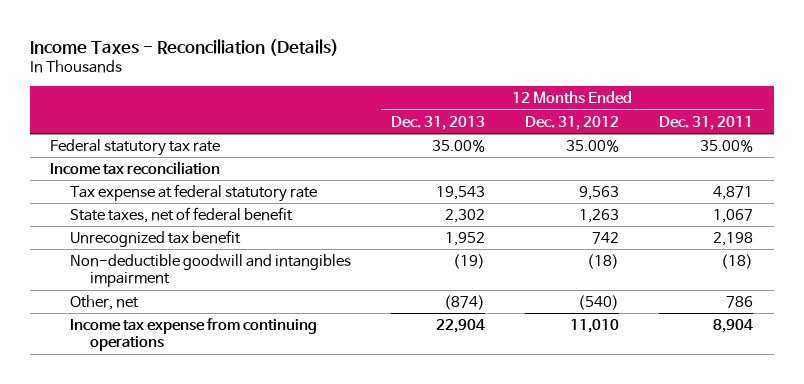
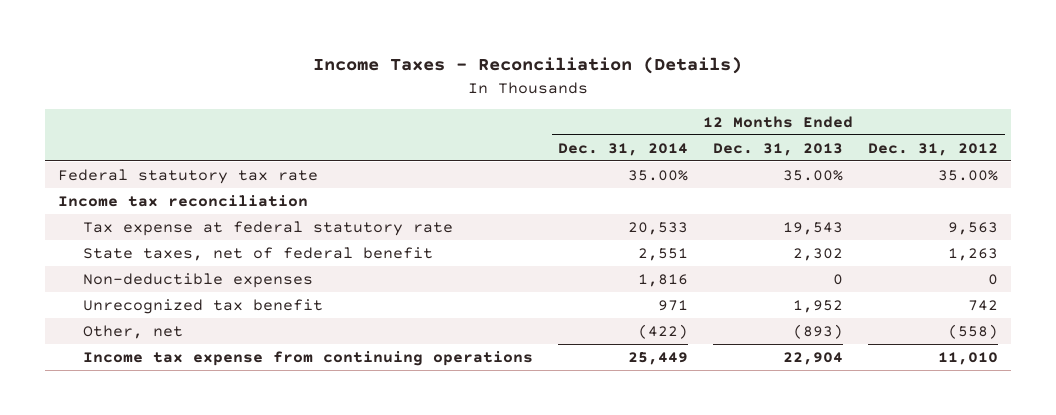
[659,115,754,130] Dec. 31, 2011 -> none
none -> [557,142,688,156] Dec. 31, 2014
none -> [82,272,313,288] Non-deductible expenses
[70,253,352,288] Non-deductible goodwill and intangibles impairment -> none
[444,294,486,310] (874) -> [793,323,844,339] (893)
[578,294,620,310] (540) -> [948,323,999,339] (558)

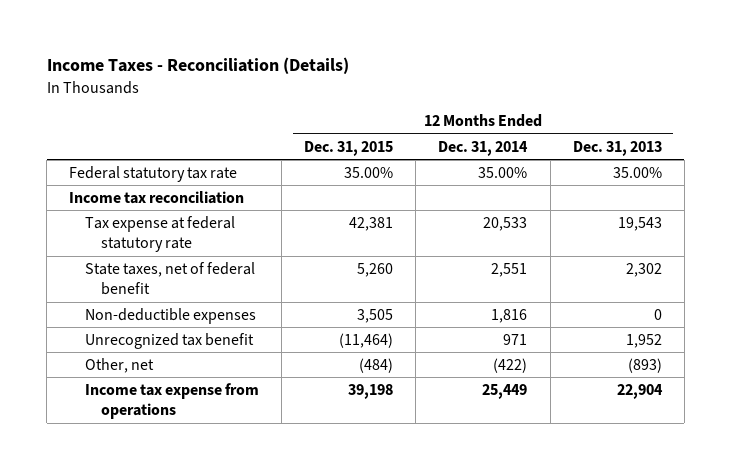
[868,142,999,156] Dec. 31, 2012 -> none
none -> [304,140,394,156] Dec. 31, 2015
[82,350,533,366] Income tax expense from continuing operations -> [85,382,260,420] Income tax expense from operations

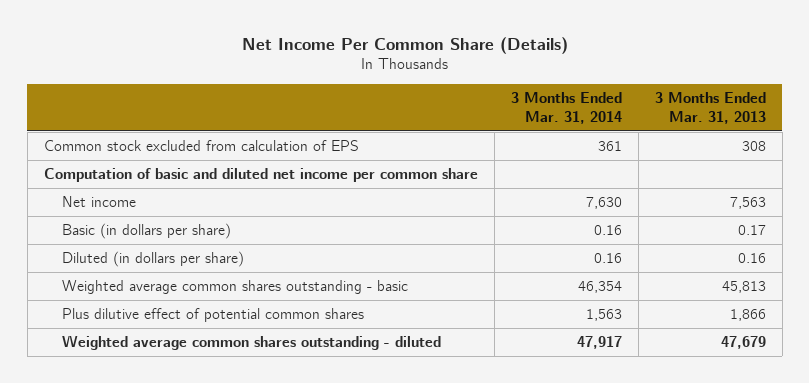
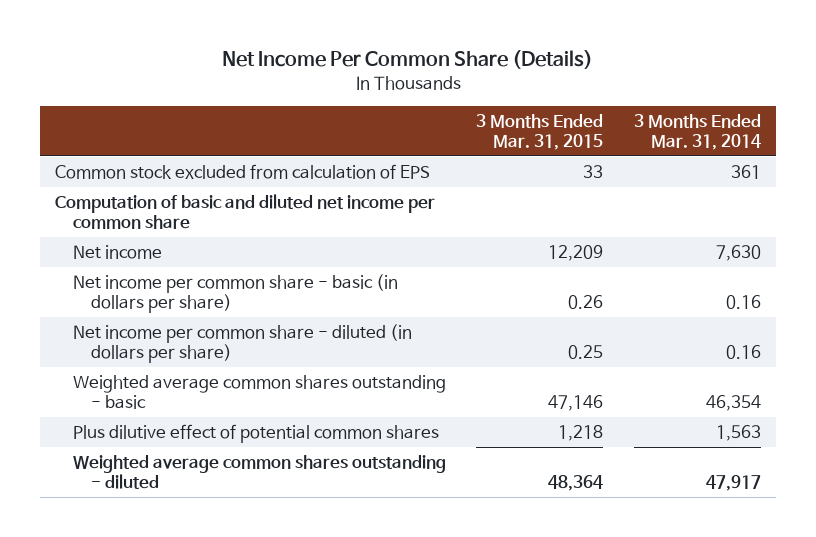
[654,92,766,124] 3 Months Ended Mar. 31, 2013 -> none
none -> [476,113,604,151] 3 Months Ended Mar. 31, 2015
[61,223,231,240] Basic (in dollars per share) -> [73,273,399,314] Net income per common share - basic (in dollars per share)
[61,251,244,268] Diluted (in dollars per share) -> [73,323,413,364] Net income per common share - diluted (in dollars per share)

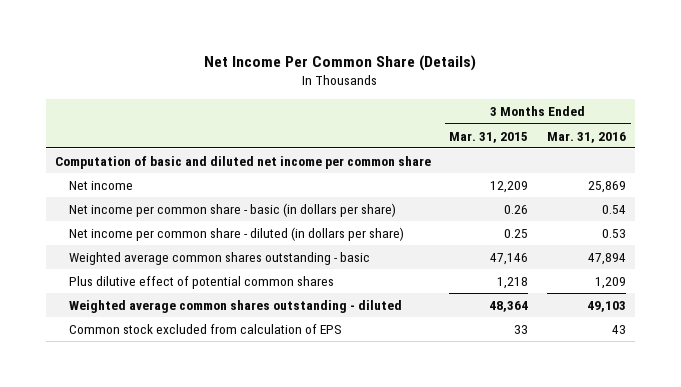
[633,113,761,151] 3 Months Ended Mar. 31, 2014 -> none
none -> [547,131,627,143] Mar. 31, 2016
[55,163,431,179] Common stock excluded from calculation of EPS -> [68,324,342,335] Common stock excluded from calculation of EPS

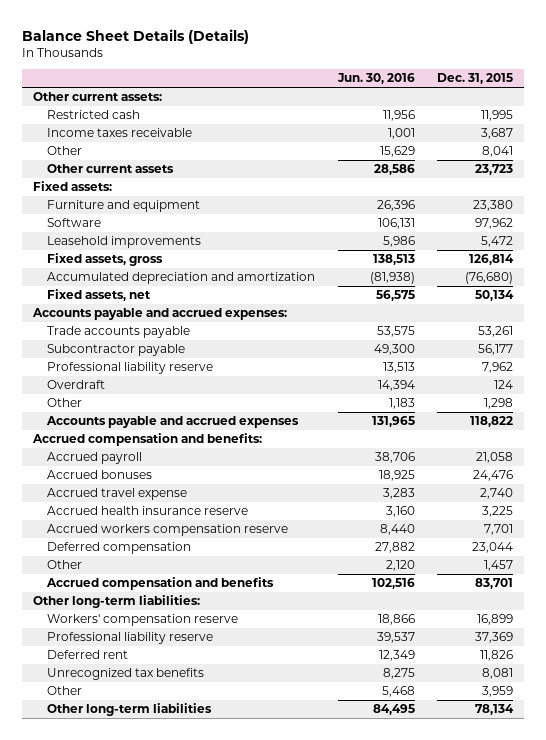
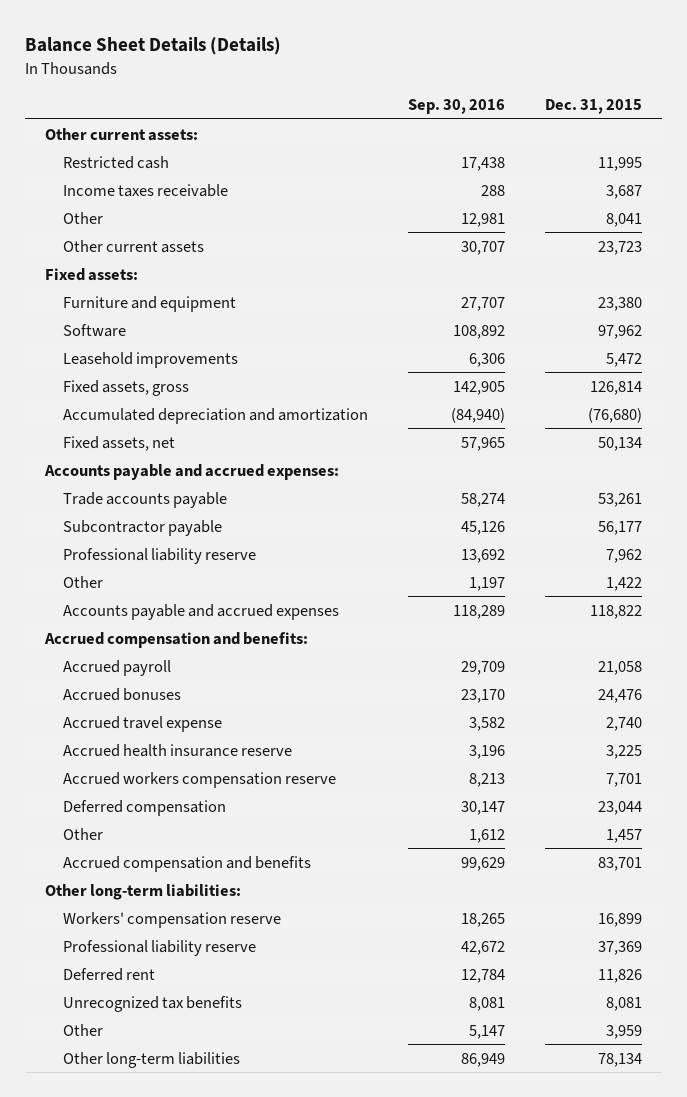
[336,73,415,85] Jun. 30, 2016 -> none
none -> [408,98,506,114] Sep. 30, 2016
[47,380,106,390] Overdraft -> none
[484,398,514,410] 1,298 -> [606,576,643,591] 1,422

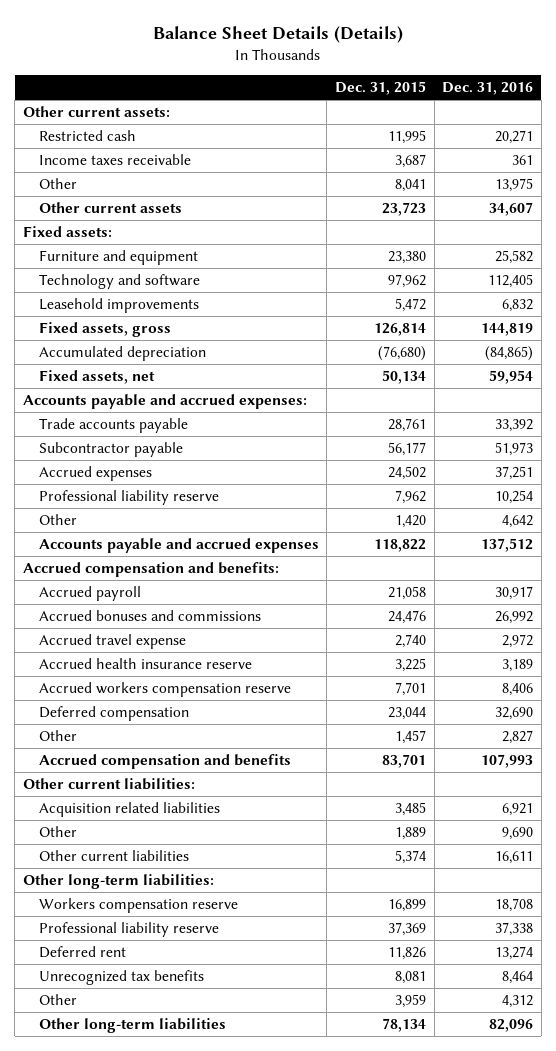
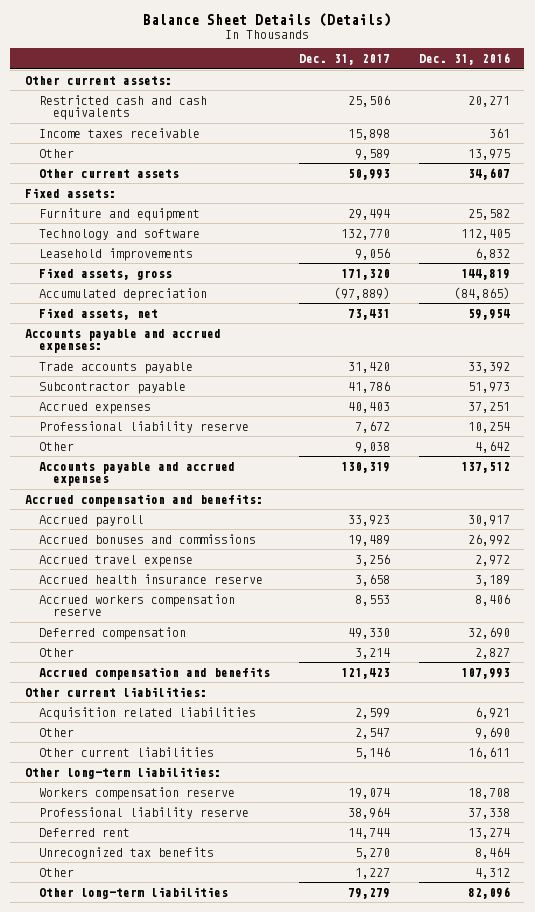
[334,81,426,96] Dec. 31, 2015 -> none
none -> [298,54,390,66] Dec. 31, 2017
[38,129,136,141] Restricted cash -> [38,94,207,121] Restricted cash and cash equivalents

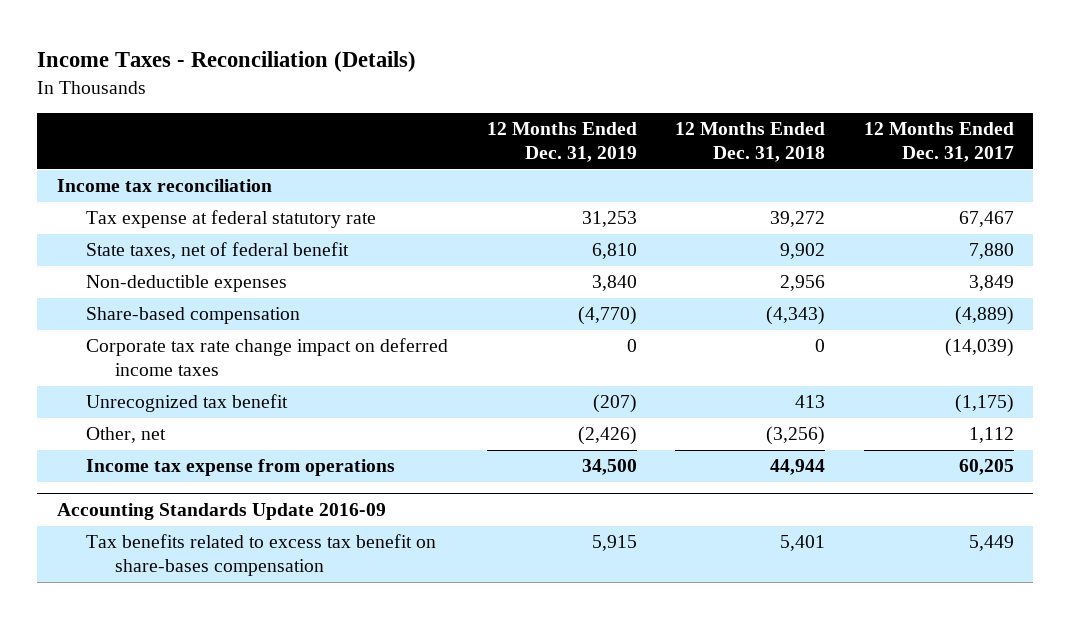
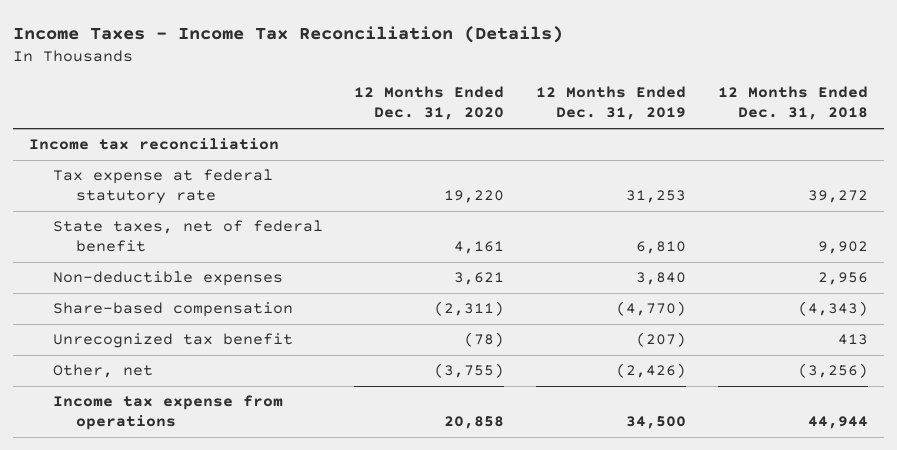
[37,51,417,73] Income Taxes - Reconciliation (Details) -> [13,25,564,43] Income Taxes - Income Tax Reconciliation (Details)
[864,122,1015,163] 12 Months Ended Dec. 31, 2017 -> none
none -> [354,86,505,121] 12 Months Ended Dec. 31, 2020
[86,338,449,376] Corporate tax rate change impact on deferred income taxes -> none
[56,503,386,521] Accounting Standards Update 2016-09 -> none
[86,534,437,576] Tax benefits related to excess tax benefit on share-bases compensation -> none

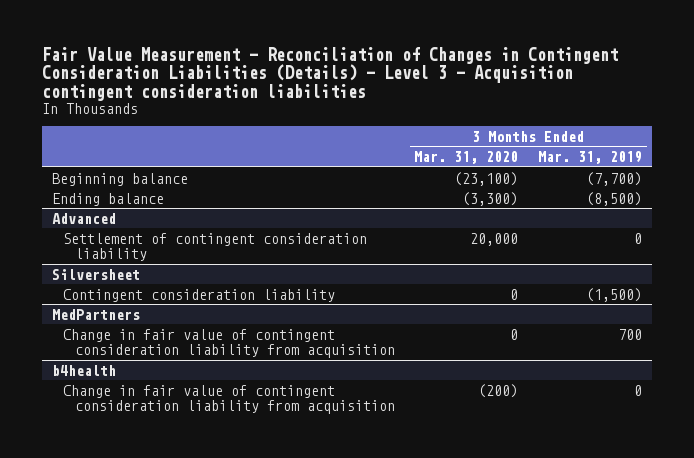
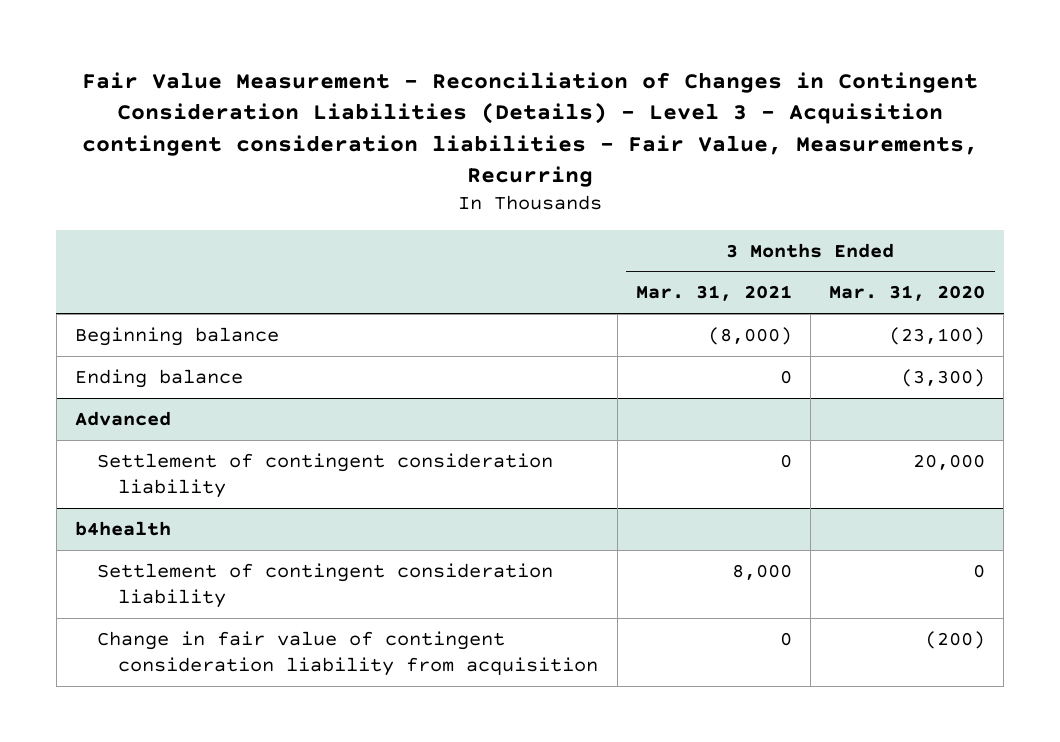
[41,46,618,102] Fair Value Measurement - Reconciliation of Changes in Contingent Consideration Liabilities (Details) - Level 3 - Acquisition contingent consideration liabilities -> [82,71,979,188] Fair Value Measurement - Reconciliation of Changes in Contingent Consideration Liabilities (Details) - Level 3 - Acquisition contingent consideration liabilities - Fair Value, Measurements, Recurring
[538,151,643,165] Mar. 31, 2019 -> none
none -> [635,285,792,302] Mar. 31, 2021
[51,268,140,280] Silversheet -> none
[63,288,336,302] Contingent consideration liability -> none
[51,308,140,320] MedPartners -> none
[63,328,395,359] Change in fair value of contingent consideration liability from acquisition -> none
none -> [96,562,553,608] Settlement of contingent consideration liability

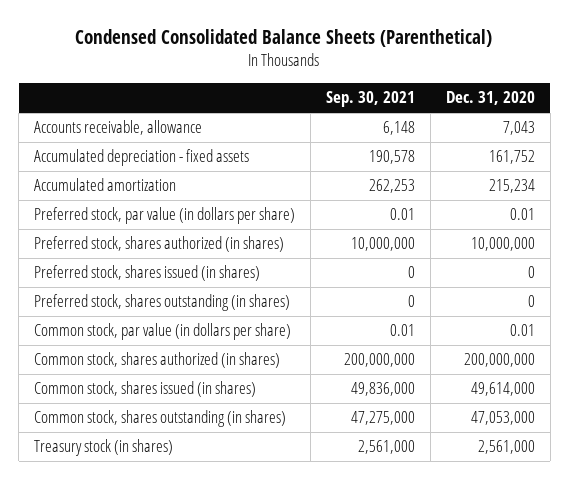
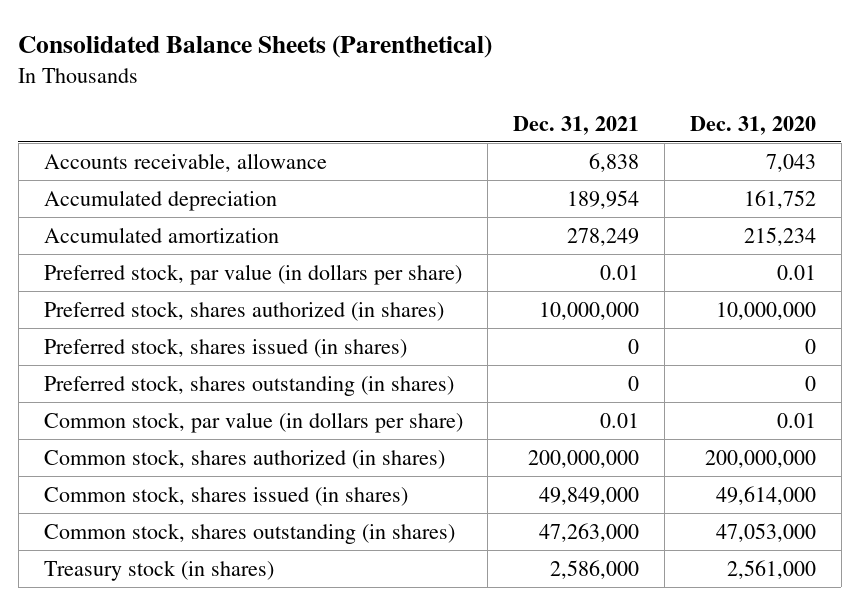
[75,29,493,48] Condensed Consolidated Balance Sheets (Parenthetical) -> [18,34,493,58] Consolidated Balance Sheets (Parenthetical)
[325,91,415,108] Sep. 30, 2021 -> none
none -> [513,115,640,135] Dec. 31, 2021
[34,149,250,167] Accumulated depreciation - fixed assets -> [43,189,277,211] Accumulated depreciation

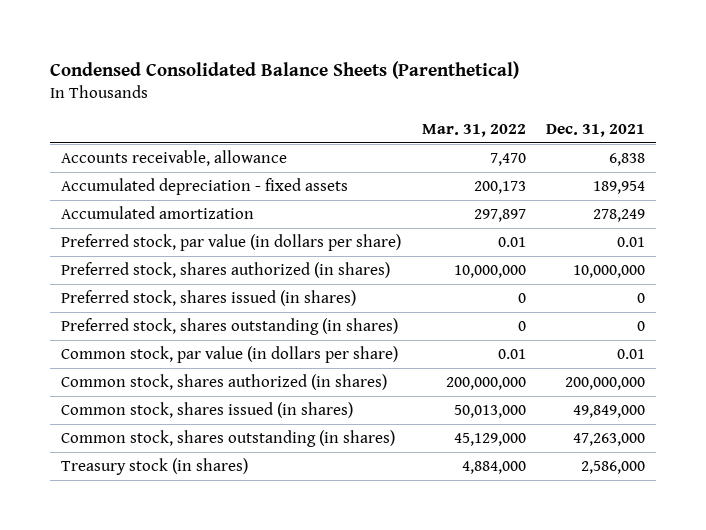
[18,34,493,58] Consolidated Balance Sheets (Parenthetical) -> [50,61,520,80] Condensed Consolidated Balance Sheets (Parenthetical)
[690,115,817,135] Dec. 31, 2020 -> none
none -> [421,124,526,138] Mar. 31, 2022
[43,189,277,211] Accumulated depreciation -> [60,177,348,195] Accumulated depreciation - fixed assets

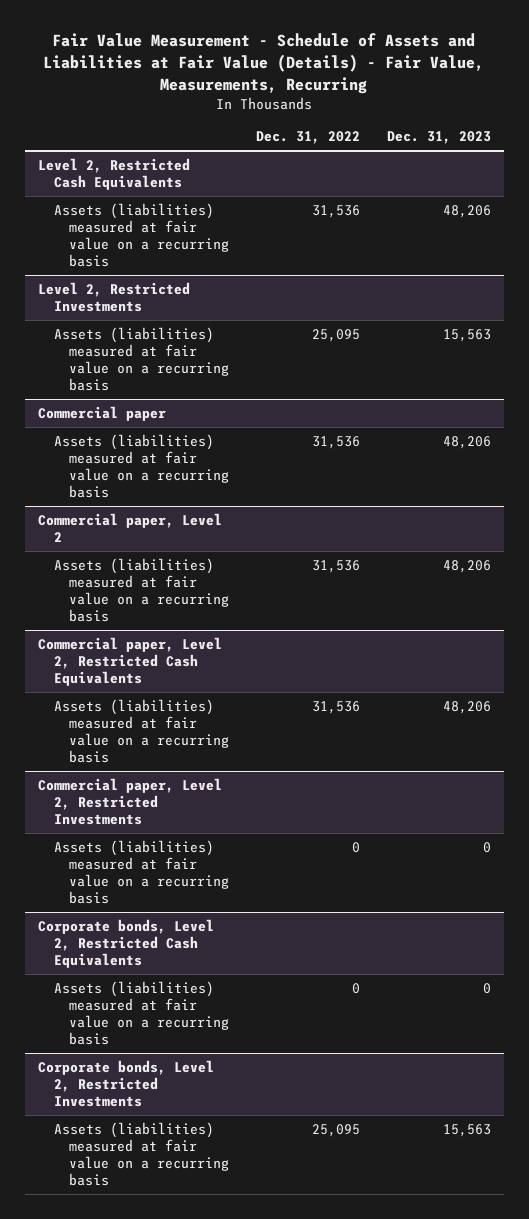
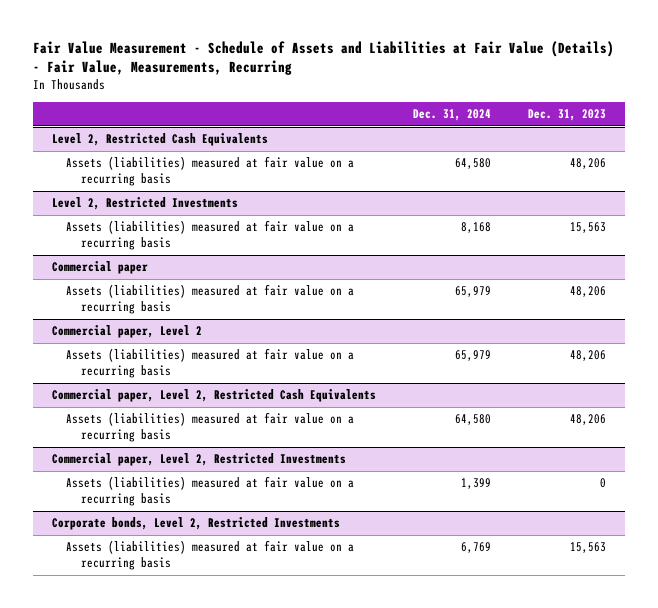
[256,131,361,145] Dec. 31, 2022 -> none
none -> [413,109,492,122] Dec. 31, 2024
[38,918,215,969] Corporate bonds, Level 2, Restricted Cash Equivalents -> none
[53,980,230,1046] Assets (liabilities) measured at fair value on a recurring basis -> none

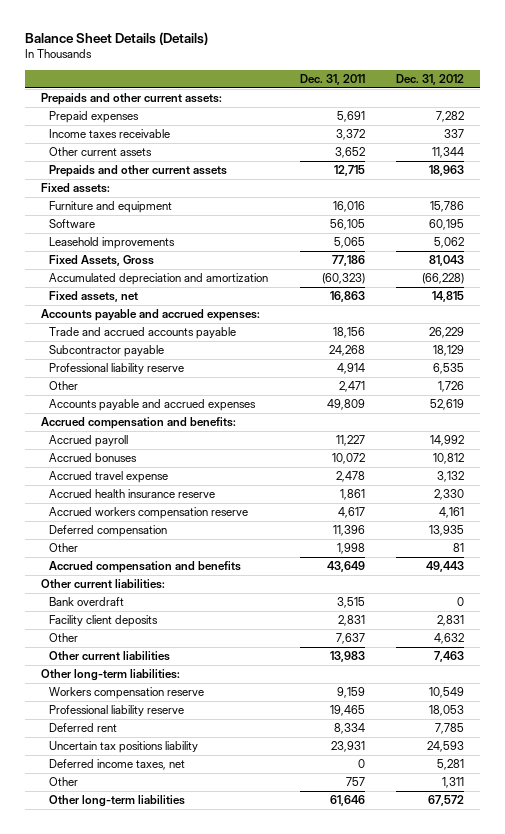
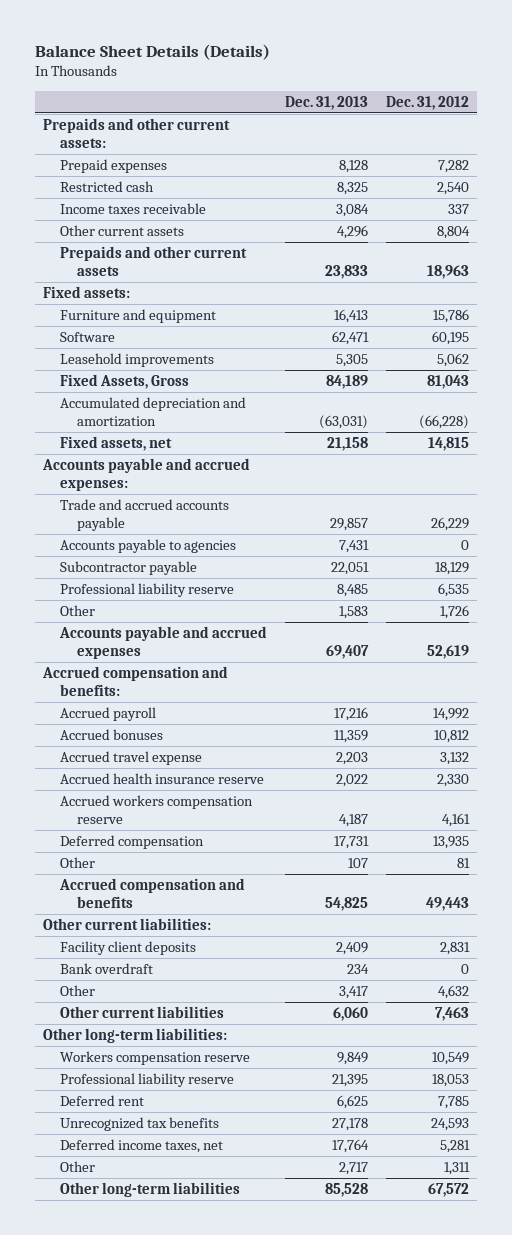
[299,74,365,86] Dec. 31, 2011 -> none
none -> [284,95,368,110] Dec. 31, 2013
none -> [60,180,155,192] Restricted cash
[432,147,465,159] 11,344 -> [436,225,470,239] 8,804
none -> [60,538,237,553] Accounts payable to agencies
[48,597,124,607] Bank overdraft -> [60,962,154,974] Bank overdraft
[48,741,198,754] Uncertain tax positions liability -> [60,1116,220,1131] Unrecognized tax benefits

